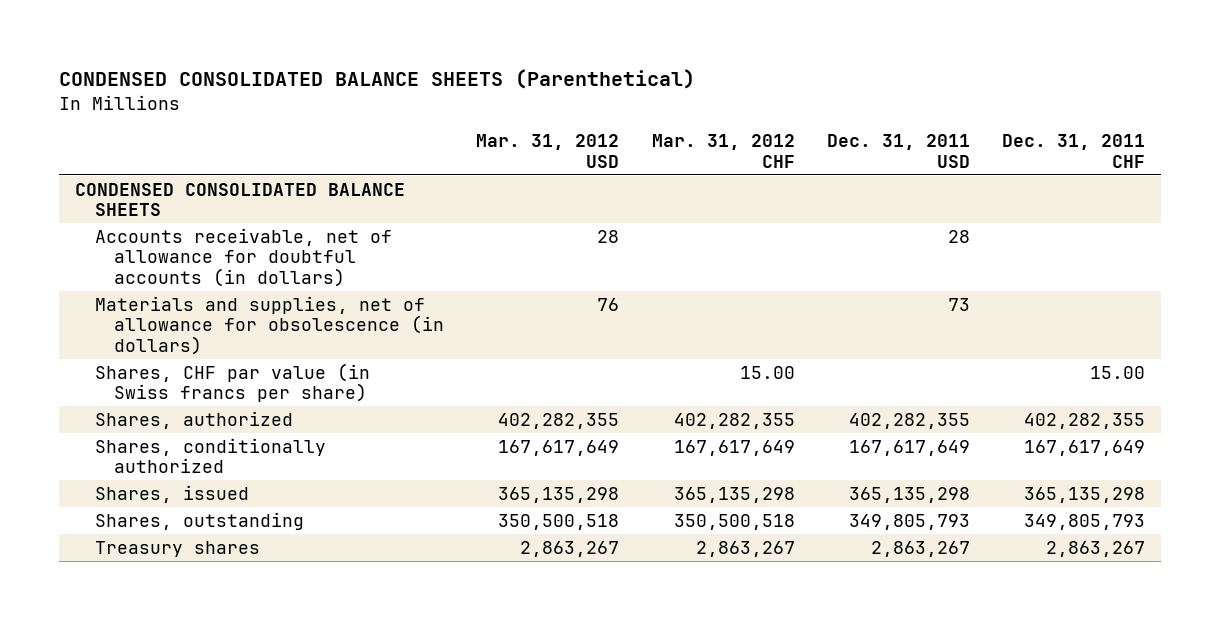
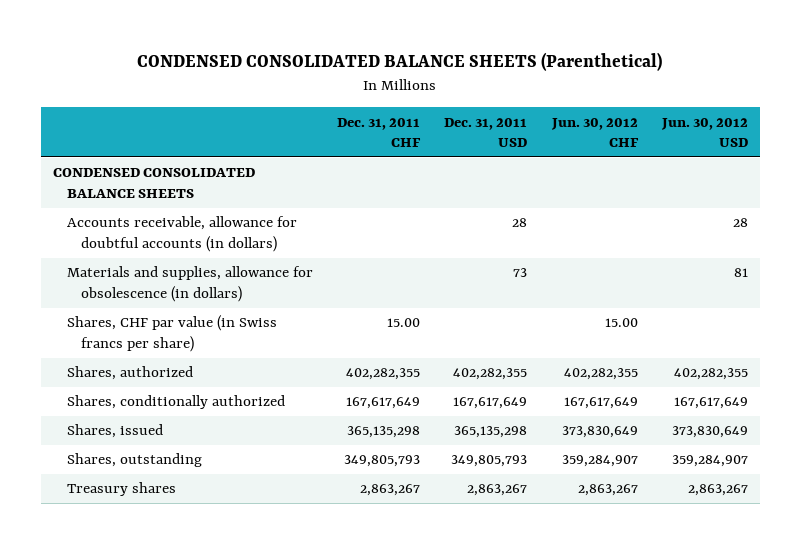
[476,133,620,168] Mar. 31, 2012 USD -> none
[651,133,795,168] Mar. 31, 2012 CHF -> none
none -> [550,117,639,147] Jun. 30, 2012 CHF
none -> [660,117,748,147] Jun. 30, 2012 USD
[94,227,392,288] Accounts receivable, net of allowance for doubtful accounts (in dollars) -> [66,216,297,252] Accounts receivable, allowance for doubtful accounts (in dollars)
[94,295,445,356] Materials and supplies, net of allowance for obsolescence (in dollars) -> [66,266,313,302] Materials and supplies, allowance for obsolescence (in dollars)

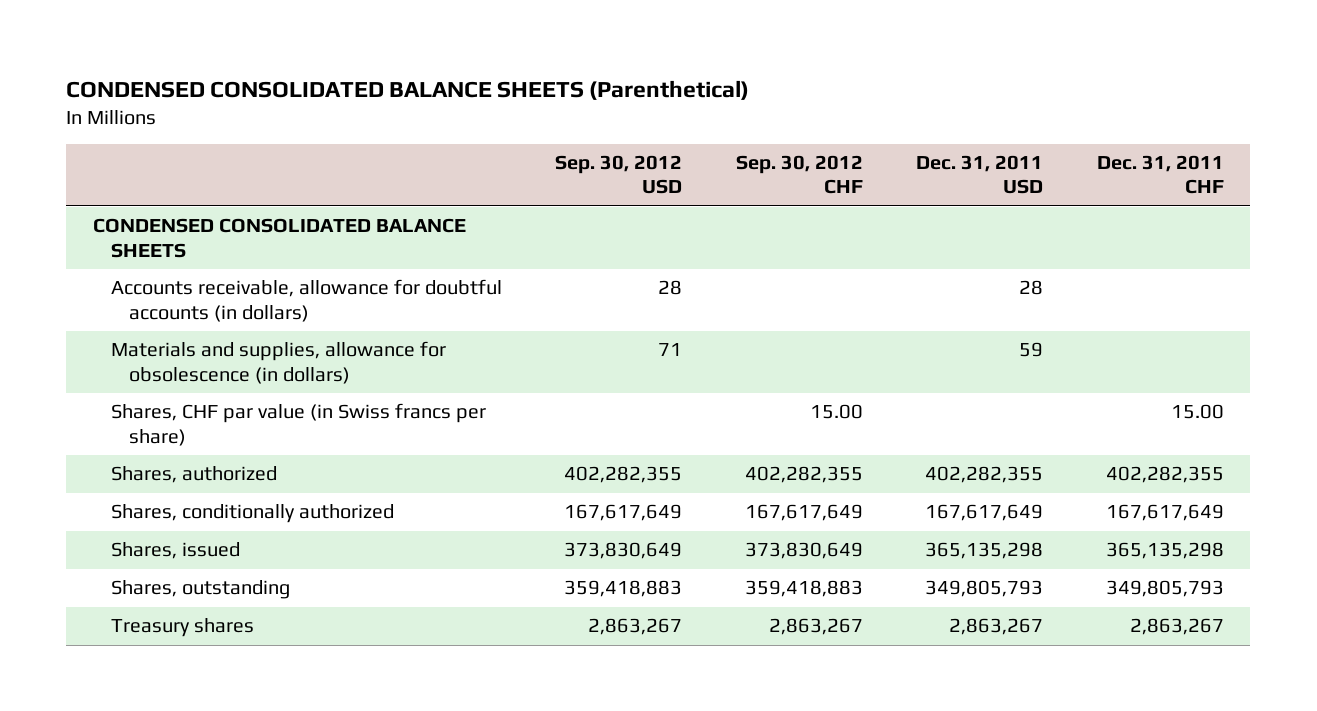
[550,117,639,147] Jun. 30, 2012 CHF -> none
[660,117,748,147] Jun. 30, 2012 USD -> none
none -> [555,154,683,195] Sep. 30, 2012 USD
none -> [735,154,863,195] Sep. 30, 2012 CHF
[513,268,528,278] 73 -> [1019,342,1044,358] 59

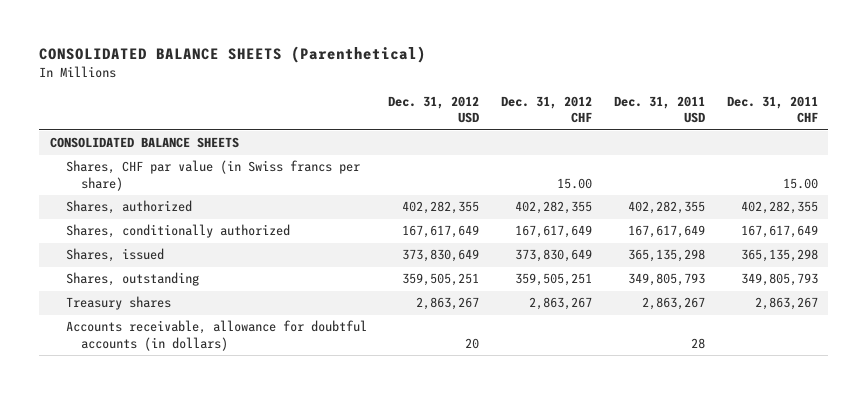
[66,80,750,101] CONDENSED CONSOLIDATED BALANCE SHEETS (Parenthetical) -> [39,46,427,64] CONSOLIDATED BALANCE SHEETS (Parenthetical)
[555,154,683,195] Sep. 30, 2012 USD -> none
[735,154,863,195] Sep. 30, 2012 CHF -> none
none -> [388,95,480,124] Dec. 31, 2012 USD
none -> [501,95,593,124] Dec. 31, 2012 CHF
[111,341,447,384] Materials and supplies, allowance for obsolescence (in dollars) -> none
[93,218,467,258] CONDENSED CONSOLIDATED BALANCE SHEETS -> [49,137,239,149] CONSOLIDATED BALANCE SHEETS
[111,279,503,322] Accounts receivable, allowance for doubtful accounts (in dollars) -> [65,320,367,351] Accounts receivable, allowance for doubtful accounts (in dollars)

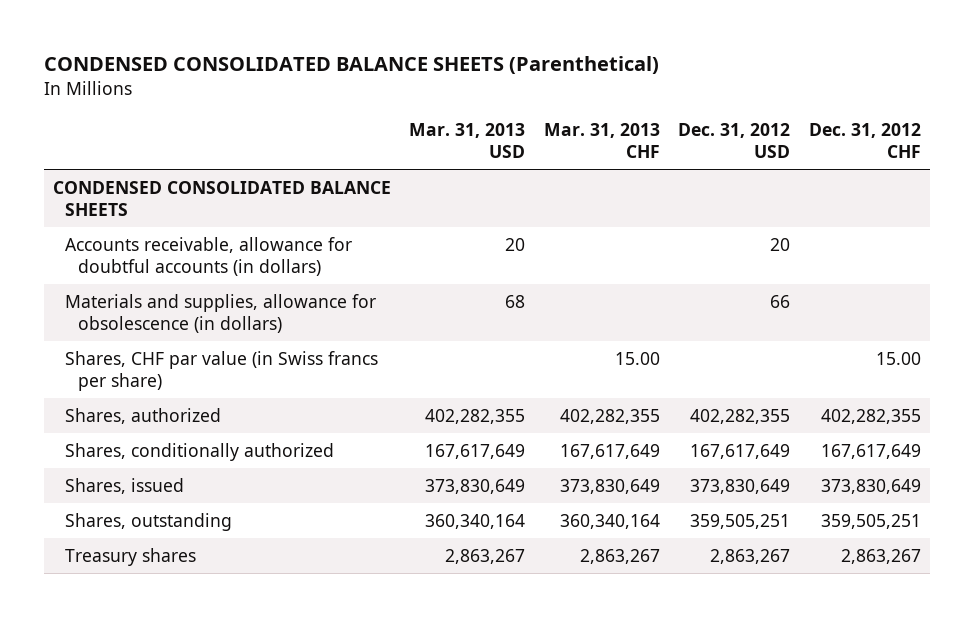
[39,46,427,64] CONSOLIDATED BALANCE SHEETS (Parenthetical) -> [43,55,659,74] CONDENSED CONSOLIDATED BALANCE SHEETS (Parenthetical)
[613,95,705,124] Dec. 31, 2011 USD -> none
[726,95,818,124] Dec. 31, 2011 CHF -> none
none -> [409,123,526,158] Mar. 31, 2013 USD
none -> [543,123,660,158] Mar. 31, 2013 CHF
[49,137,239,149] CONSOLIDATED BALANCE SHEETS -> [52,180,391,216] CONDENSED CONSOLIDATED BALANCE SHEETS
[65,320,367,351] Accounts receivable, allowance for doubtful accounts (in dollars) -> [65,236,353,276] Accounts receivable, allowance for doubtful accounts (in dollars)
none -> [65,293,377,333] Materials and supplies, allowance for obsolescence (in dollars)

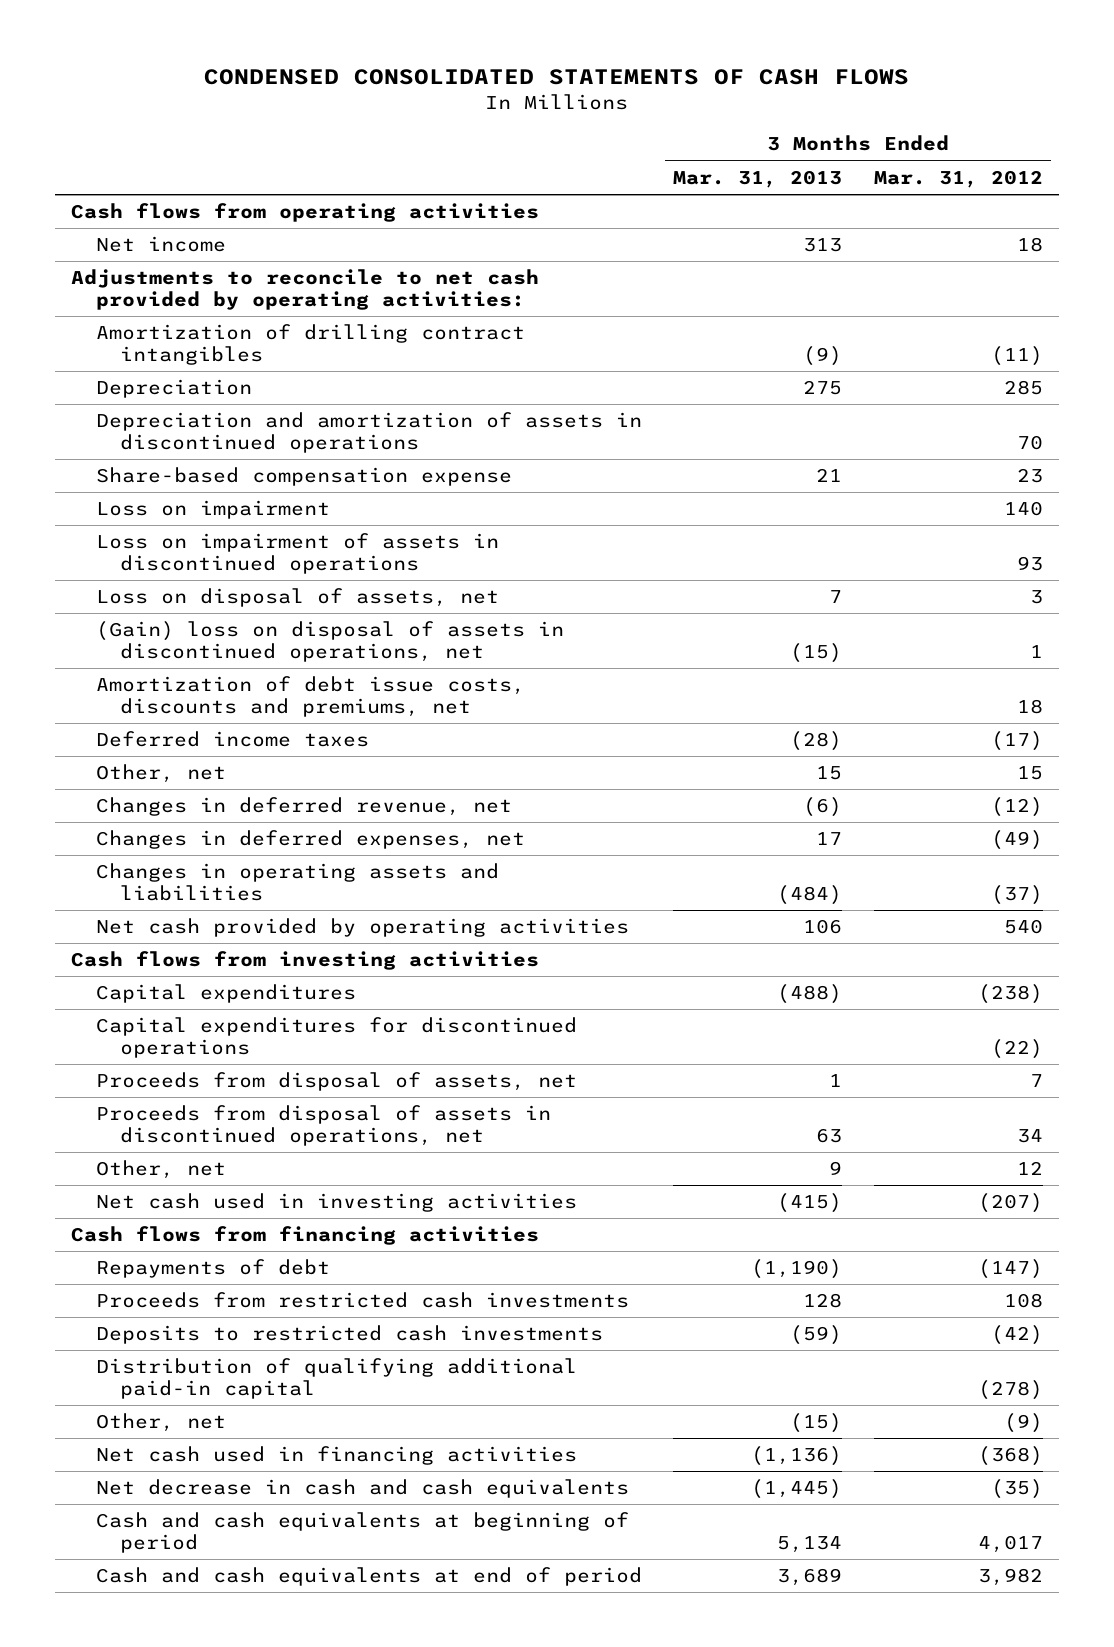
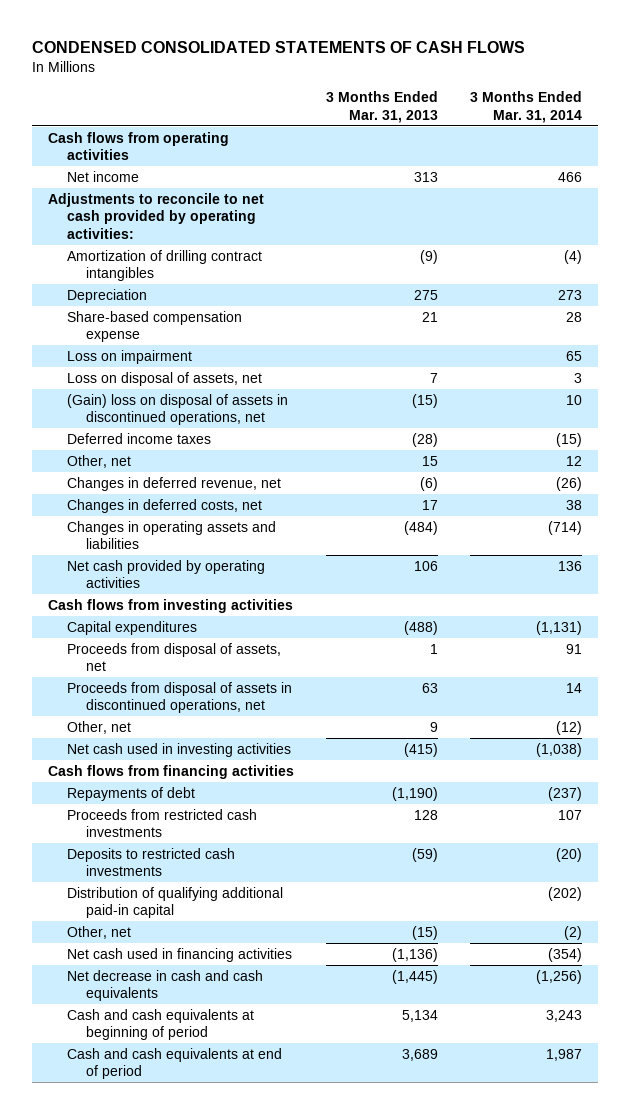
[874,169,1044,188] Mar. 31, 2012 -> none
none -> [470,90,583,123] 3 Months Ended Mar. 31, 2014
[95,412,642,453] Depreciation and amortization of assets in discontinued operations -> none
[95,533,499,574] Loss on impairment of assets in discontinued operations -> none
[95,676,525,717] Amortization of debt issue costs, discounts and premiums, net -> none
[95,830,525,850] Changes in deferred expenses, net -> [66,498,262,513] Changes in deferred costs, net
[95,1017,577,1058] Capital expenditures for discontinued operations -> none

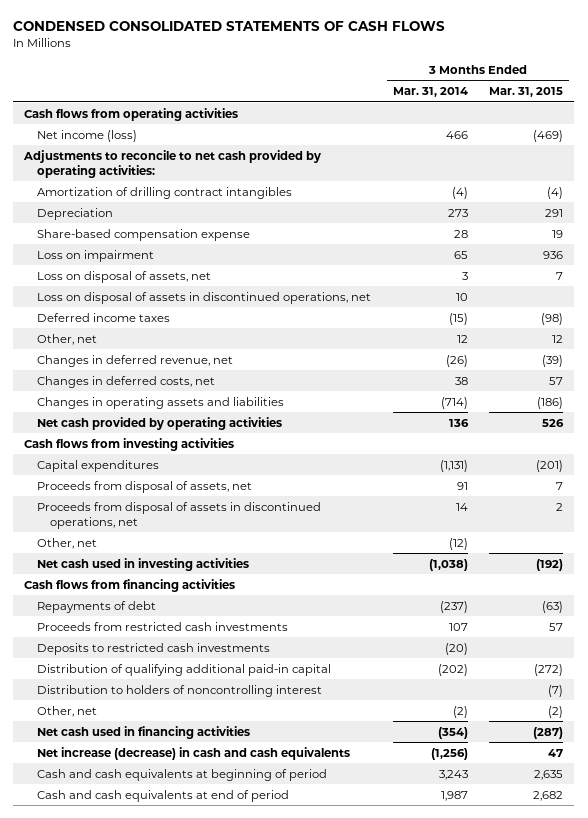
[326,90,439,123] 3 Months Ended Mar. 31, 2013 -> none
none -> [489,86,564,97] Mar. 31, 2015
[66,170,139,182] Net income -> [37,129,138,142] Net income (loss)
[66,393,288,426] (Gain) loss on disposal of assets in discontinued operations, net -> [37,291,372,304] Loss on disposal of assets in discontinued operations, net
none -> [37,684,323,697] Distribution to holders of noncontrolling interest
[66,969,263,1002] Net decrease in cash and cash equivalents -> [37,746,351,760] Net increase (decrease) in cash and cash equivalents

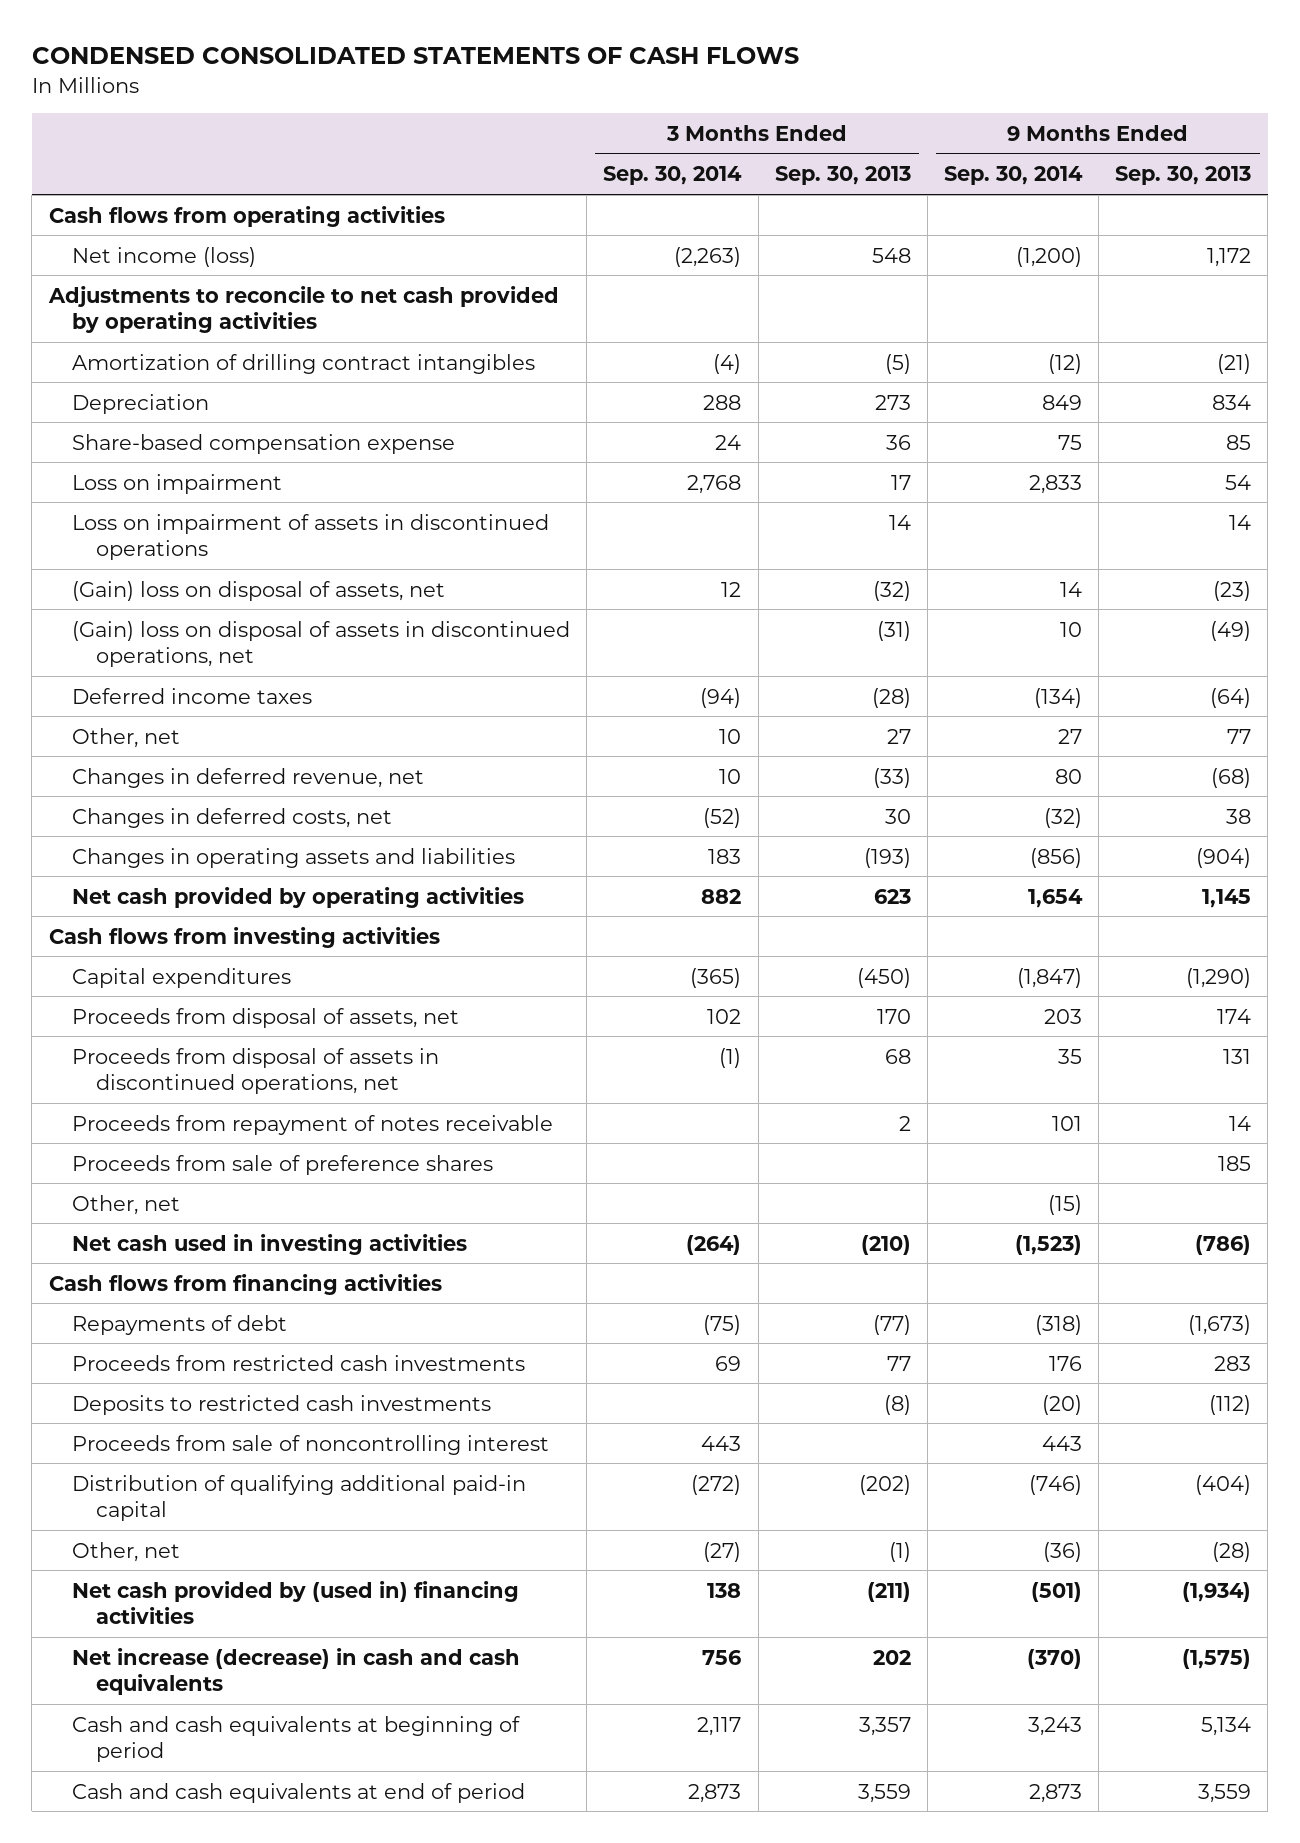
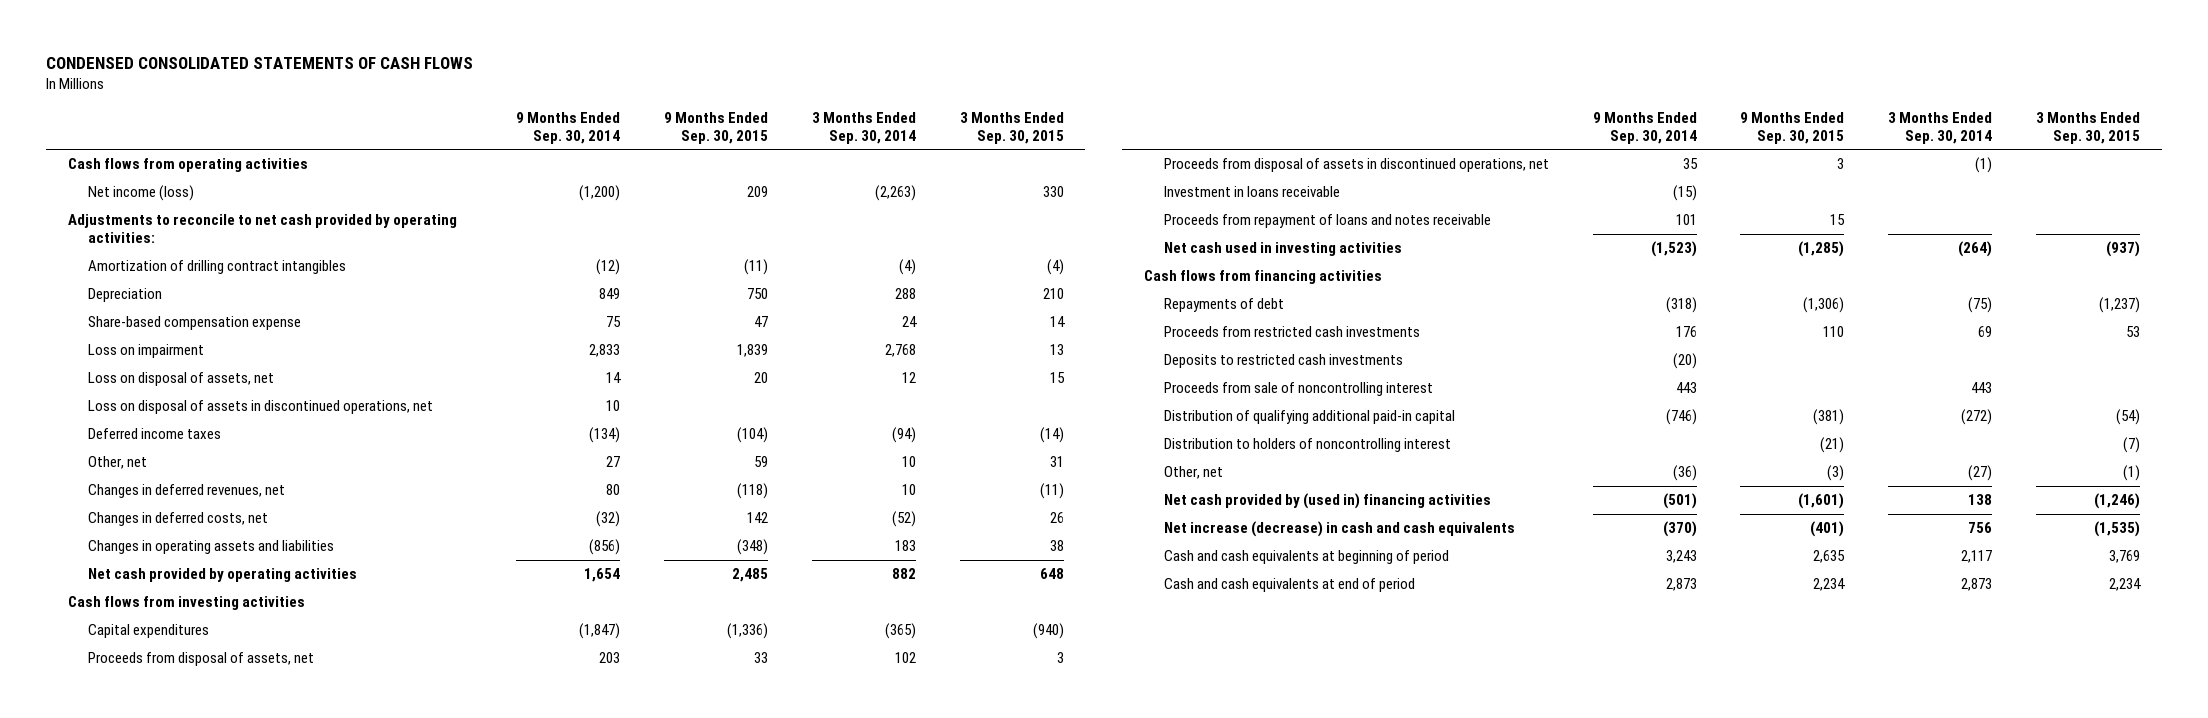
[774,166,911,186] Sep. 30, 2013 -> none
[1115,166,1252,186] Sep. 30, 2013 -> none
none -> [664,112,769,144] 9 Months Ended Sep. 30, 2015
none -> [959,112,1064,144] 3 Months Ended Sep. 30, 2015
[47,285,559,333] Adjustments to reconcile to net cash provided by operating activities -> [68,214,458,243] Adjustments to reconcile to net cash provided by operating activities:
[72,513,550,560] Loss on impairment of assets in discontinued operations -> none
[72,580,446,601] (Gain) loss on disposal of assets, net -> [87,372,274,387] Loss on disposal of assets, net
[72,620,571,667] (Gain) loss on disposal of assets in discontinued operations, net -> [87,400,433,415] Loss on disposal of assets in discontinued operations, net
[72,767,425,788] Changes in deferred revenue, net -> [87,484,285,499] Changes in deferred revenues, net
[72,1154,494,1175] Proceeds from sale of preference shares -> none
[72,1194,181,1215] Other, net -> none
none -> [1163,186,1340,198] Investment in loans receivable
[72,1114,554,1135] Proceeds from repayment of notes receivable -> [1163,214,1491,229] Proceeds from repayment of loans and notes receivable
none -> [1163,438,1451,453] Distribution to holders of noncontrolling interest

